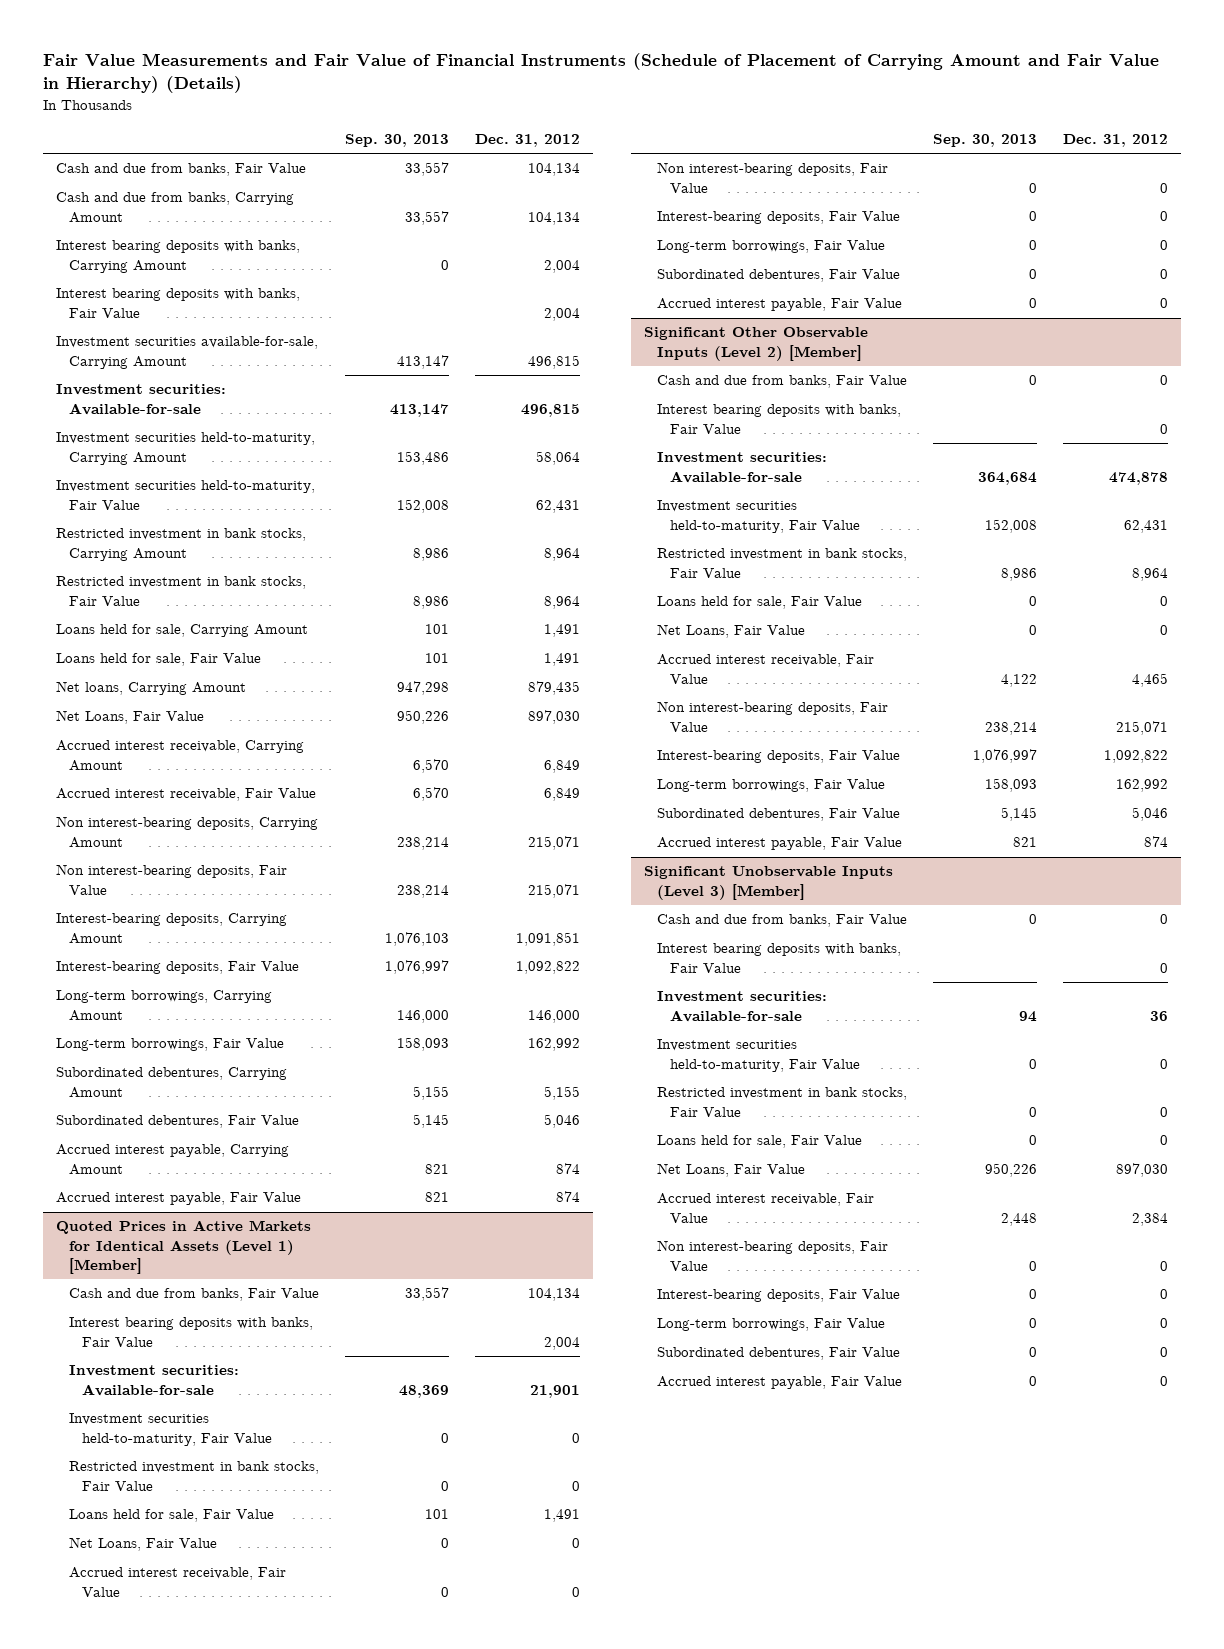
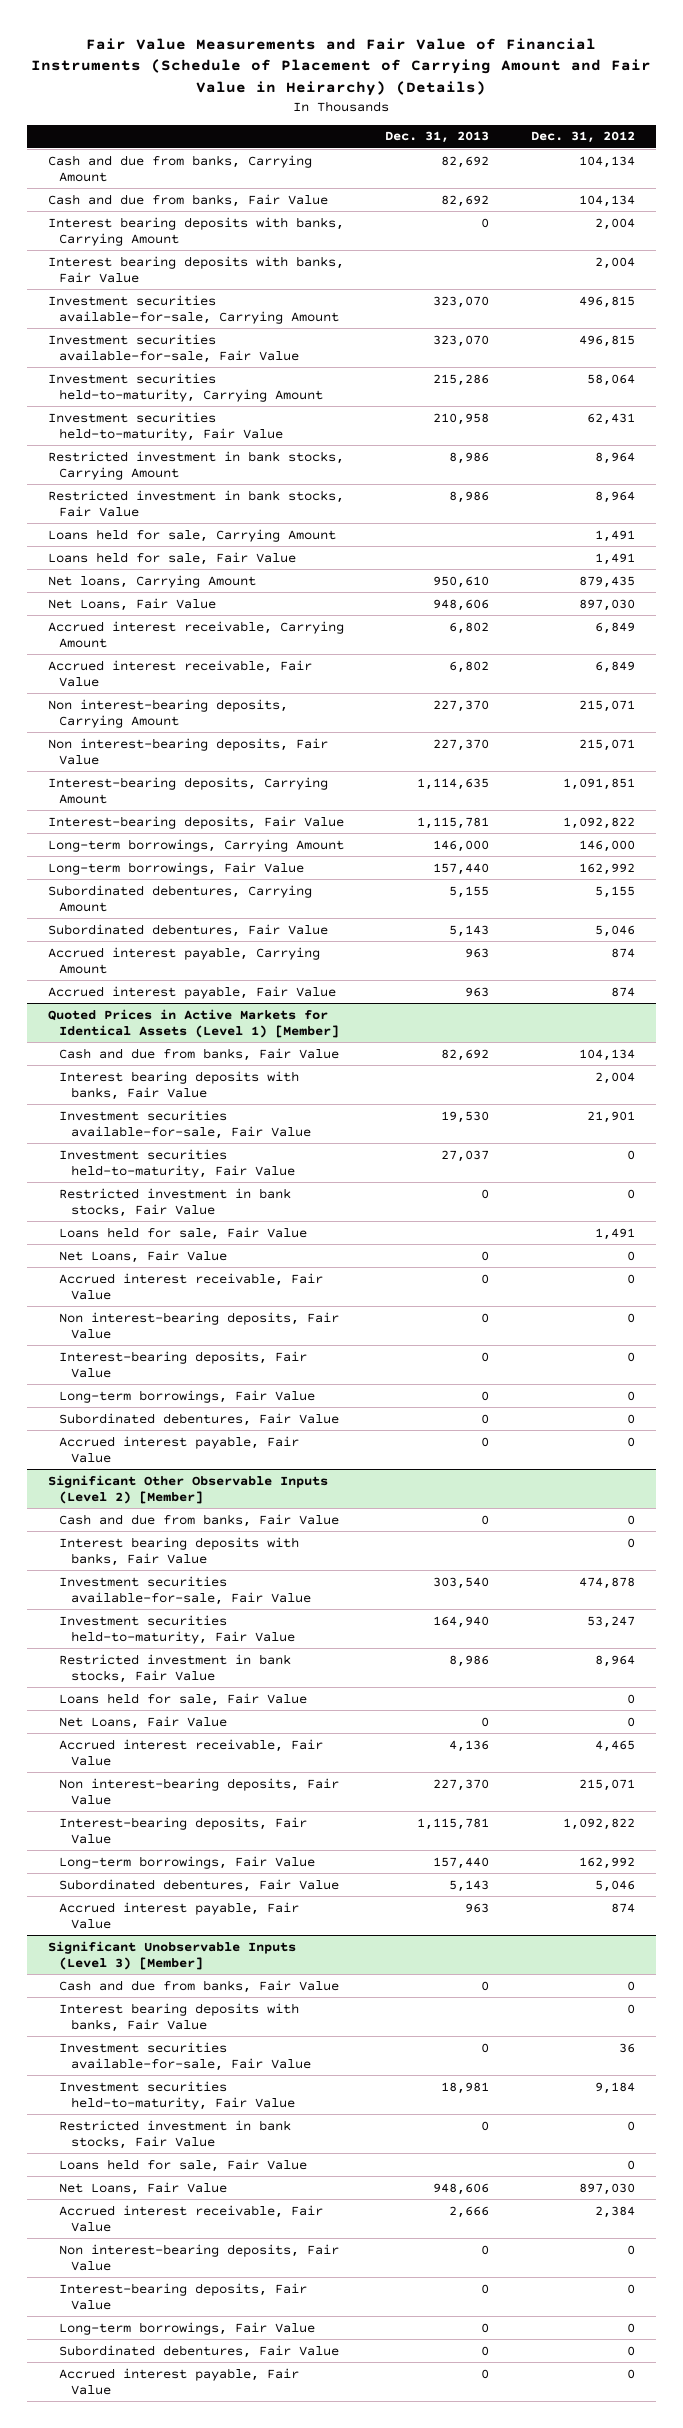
[42,53,1159,94] Fair Value Measurements and Fair Value of Financial Instruments (Schedule of Placement of Carrying Amount and Fair Value in Hierarchy) (Details) -> [31,37,652,96] Fair Value Measurements and Fair Value of Financial Instruments (Schedule of Placement of Carrying Amount and Fair Value in Heirarchy) (Details)
[345,133,450,147] Sep. 30, 2013 -> none
none -> [385,131,490,144] Dec. 31, 2013
[56,163,307,177] Cash and due from banks, Fair Value -> [47,193,328,207] Cash and due from banks, Fair Value
[56,384,227,415] Investment securities: Available-for-sale -> [47,333,300,363] Investment securities available-for-sale, Fair Value
[69,1365,240,1396] Investment securities: Available-for-sale -> [59,1109,311,1139] Investment securities available-for-sale, Fair Value
[656,452,827,483] Investment securities: Available-for-sale -> [59,1575,311,1605] Investment securities available-for-sale, Fair Value
[1124,519,1169,533] 62,431 -> [586,1615,635,1628] 53,247
[656,991,827,1022] Investment securities: Available-for-sale -> [59,2041,311,2071] Investment securities available-for-sale, Fair Value
[1160,1058,1169,1069] 0 -> [594,2081,635,2094] 9,184

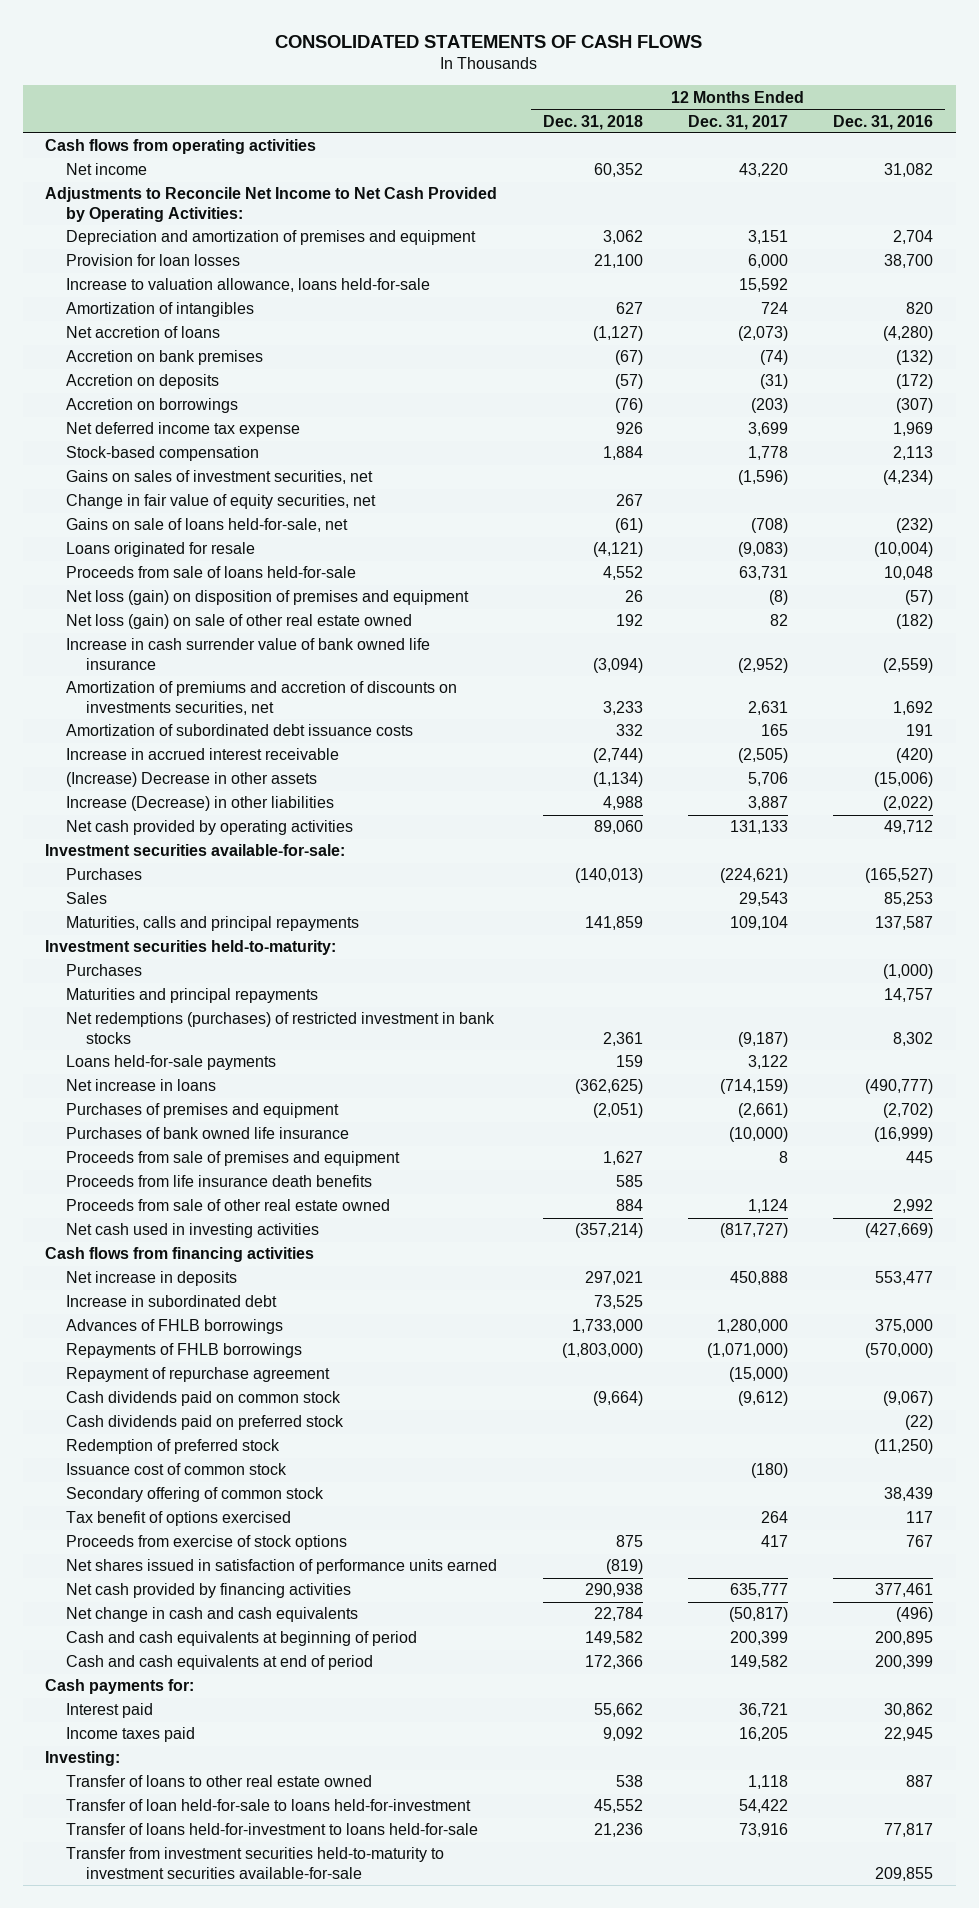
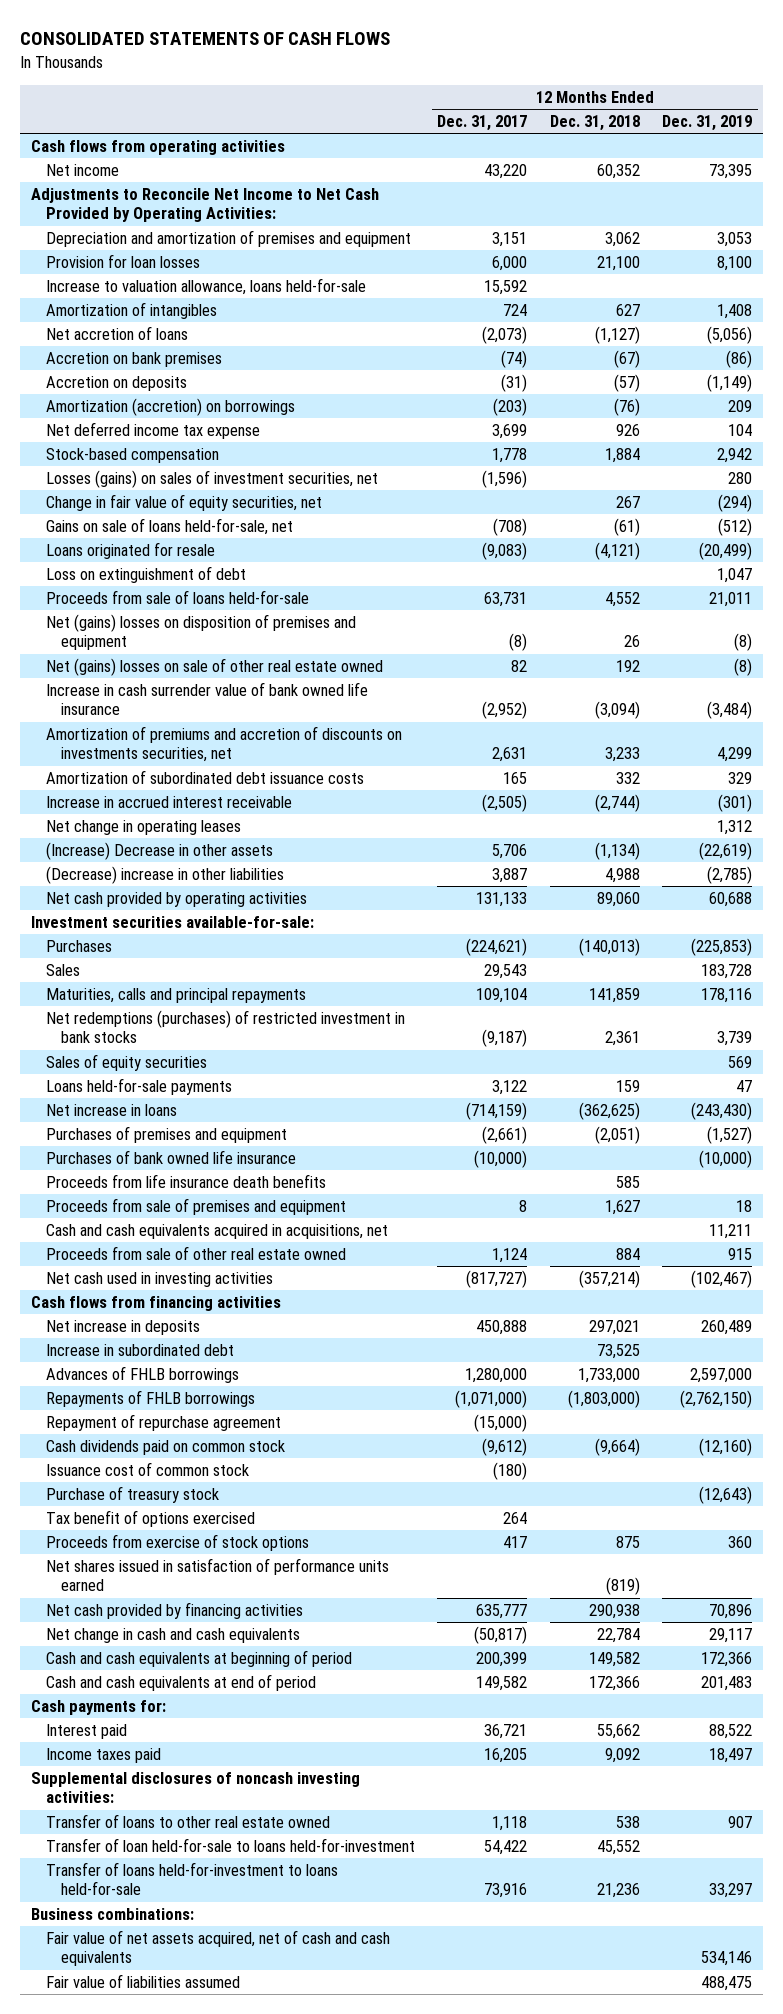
[833,114,934,130] Dec. 31, 2016 -> none
none -> [661,115,752,132] Dec. 31, 2019
[65,398,238,414] Accretion on borrowings -> [45,398,295,417] Amortization (accretion) on borrowings
[65,470,373,485] Gains on sales of investment securities, net -> [45,470,378,489] Losses (gains) on sales of investment securities, net
none -> [45,566,246,584] Loss on extinguishment of debt
[65,590,469,606] Net loss (gain) on disposition of premises and equipment -> [45,614,356,651] Net (gains) losses on disposition of premises and equipment
[65,614,412,630] Net loss (gain) on sale of other real estate owned -> [45,658,383,677] Net (gains) losses on sale of other real estate owned
none -> [45,820,241,836] Net change in operating leases
[65,796,334,812] Increase (Decrease) in other liabilities -> [45,866,284,885] (Decrease) increase in other liabilities
[45,940,337,956] Investment securities held-to-maturity: -> none
[65,964,142,977] Purchases -> none
[65,988,318,1004] Maturities and principal repayments -> none
none -> [45,1054,207,1072] Sales of equity securities
[65,1151,400,1167] Proceeds from sale of premises and equipment -> [45,1198,346,1216] Proceeds from sale of premises and equipment
none -> [45,1224,388,1240] Cash and cash equivalents acquired in acquisitions, net
[65,1415,344,1431] Cash dividends paid on preferred stock -> none
[65,1439,280,1455] Redemption of preferred stock -> none
[65,1487,324,1503] Secondary offering of common stock -> none
none -> [45,1486,219,1504] Purchase of treasury stock
[45,1751,121,1767] Investing: -> none
none -> [30,1772,360,1804] Supplemental disclosures of noncash investing activities:
[65,1847,444,1879] Transfer from investment securities held-to-maturity to investment securities available-for-sale -> none
none -> [30,1908,194,1921] Business combinations:
none -> [45,1930,390,1967] Fair value of net assets acquired, net of cash and cash equivalents
none -> [45,1974,240,1989] Fair value of liabilities assumed

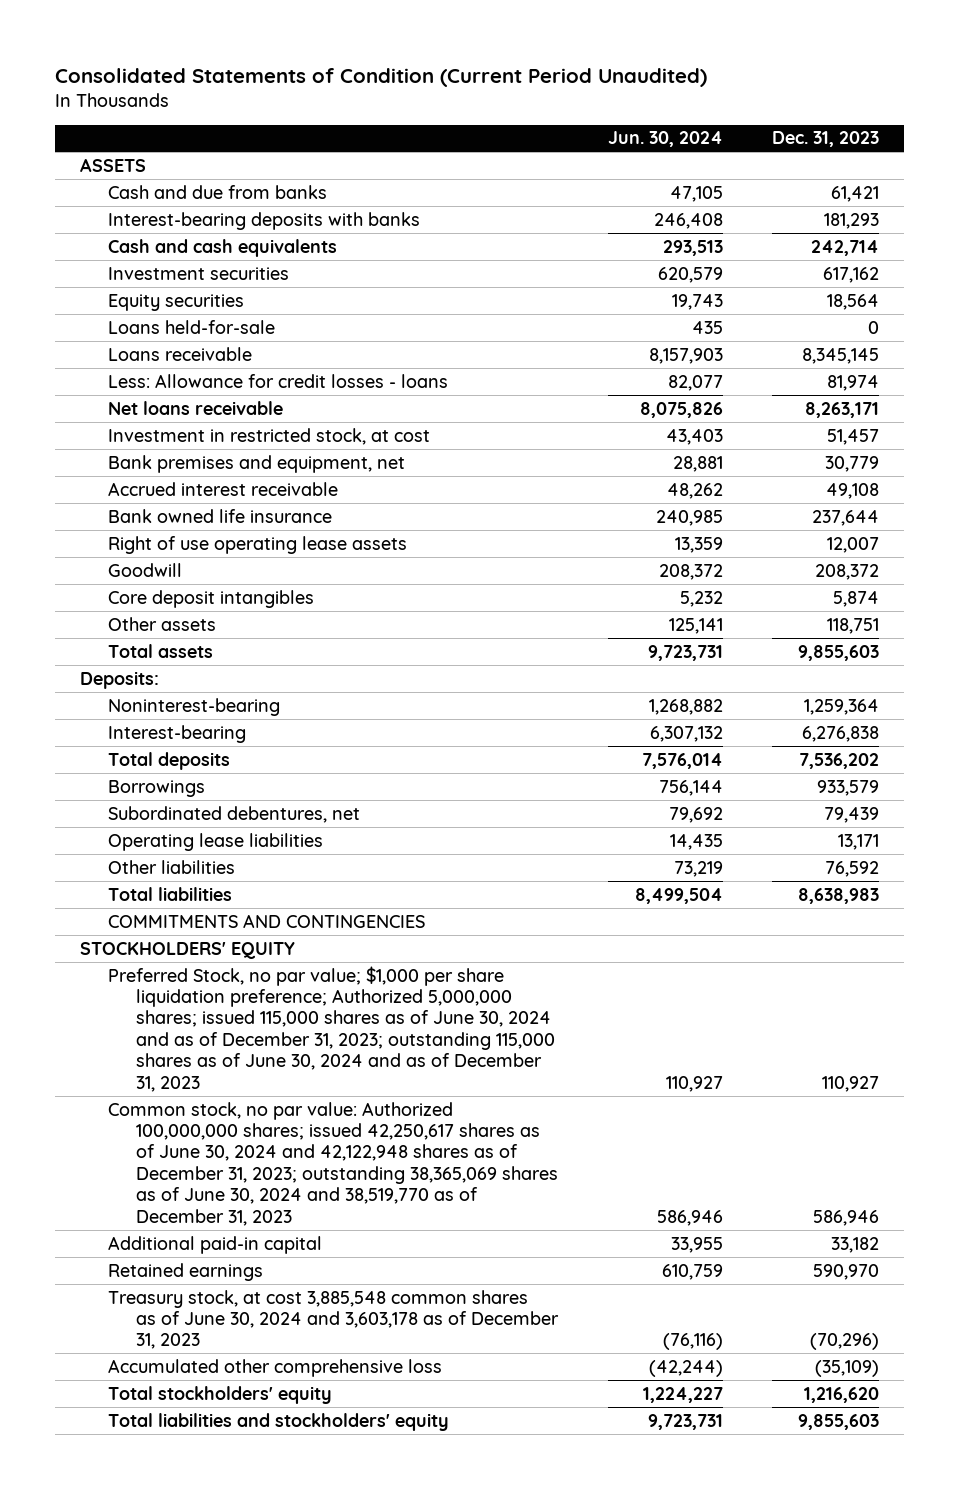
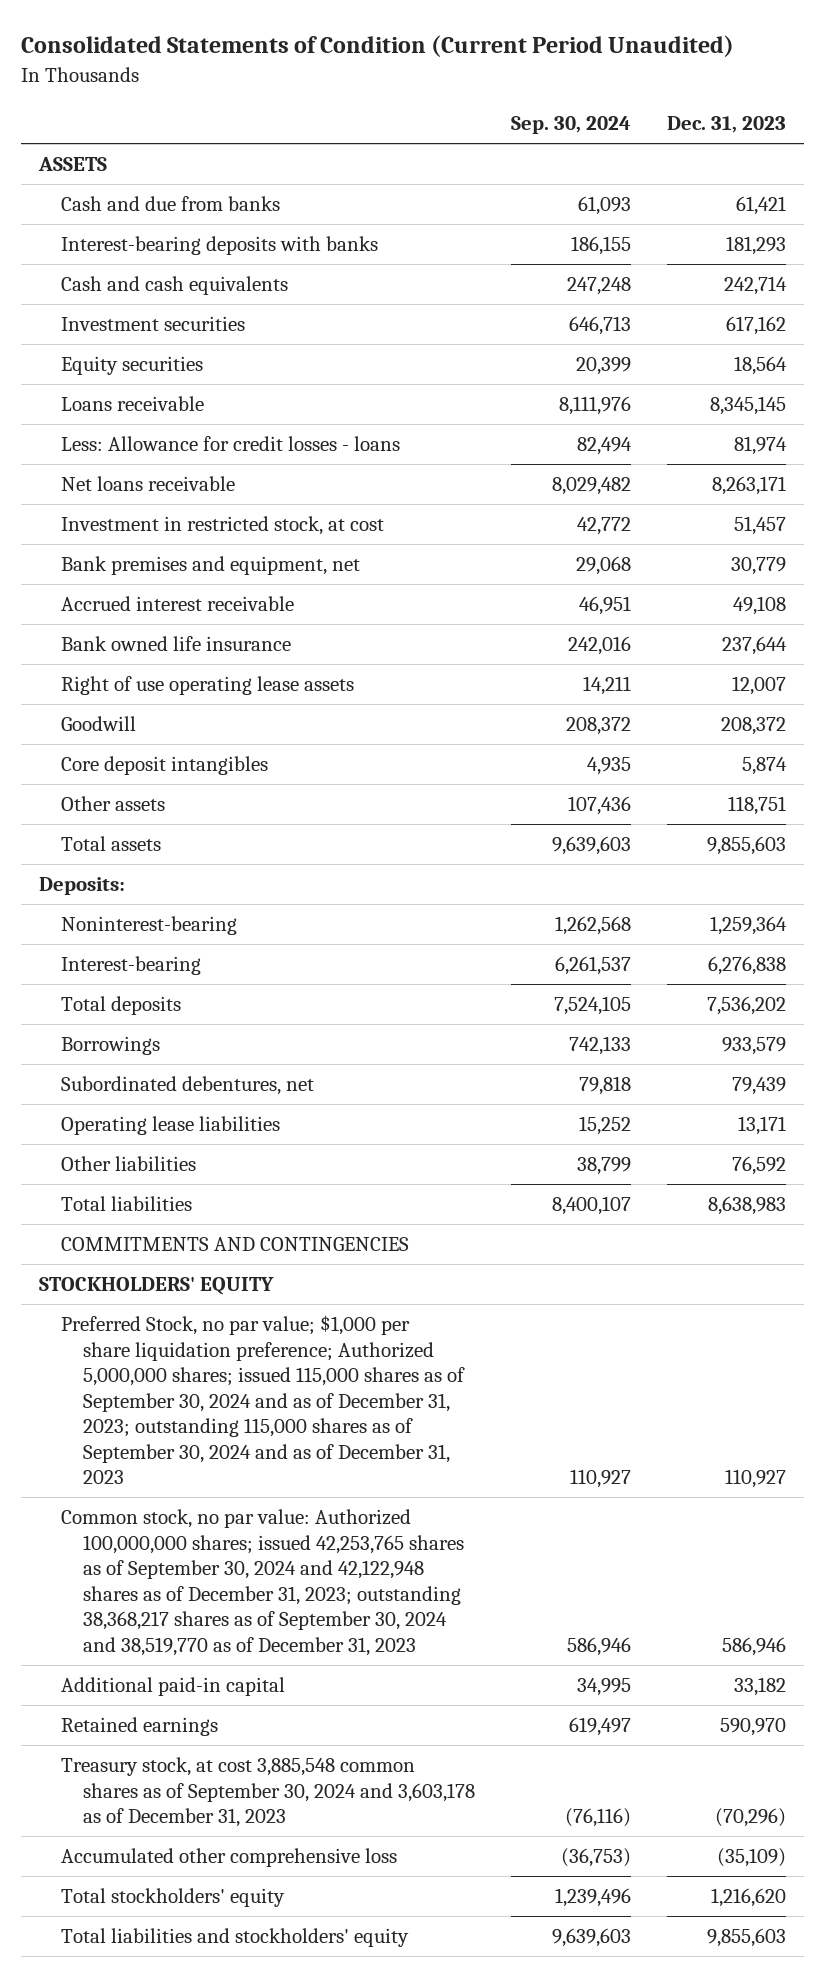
[607,131,723,148] Jun. 30, 2024 -> none
none -> [510,116,631,135] Sep. 30, 2024
[108,319,276,334] Loans held-for-sale -> none
[108,965,556,1092] Preferred Stock, no par value; $1,000 per share liquidation preference; Authorized 5,000,000 shares; issued 115,000 shares as of June 30, 2024 and as of December 31, 2023; outstanding 115,000 shares as of June 30, 2024 and as of December 31, 2023 -> [60,1315,465,1484] Preferred Stock, no par value; $1,000 per share liquidation preference; Authorized 5,000,000 shares; issued 115,000 shares as of September 30, 2024 and as of December 31, 2023; outstanding 115,000 shares as of September 30, 2024 and as of December 31, 2023
[108,1101,559,1226] Common stock, no par value: Authorized 100,000,000 shares; issued 42,250,617 shares as of June 30, 2024 and 42,122,948 shares as of December 31, 2023; outstanding 38,365,069 shares as of June 30, 2024 and 38,519,770 as of December 31, 2023 -> [60,1509,464,1656] Common stock, no par value: Authorized 100,000,000 shares; issued 42,253,765 shares as of September 30, 2024 and 42,122,948 shares as of December 31, 2023; outstanding 38,368,217 shares as of September 30, 2024 and 38,519,770 as of December 31, 2023
[108,1289,560,1350] Treasury stock, at cost 3,885,548 common shares as of June 30, 2024 and 3,603,178 as of December 31, 2023 -> [60,1757,475,1828] Treasury stock, at cost 3,885,548 common shares as of September 30, 2024 and 3,603,178 as of December 31, 2023

